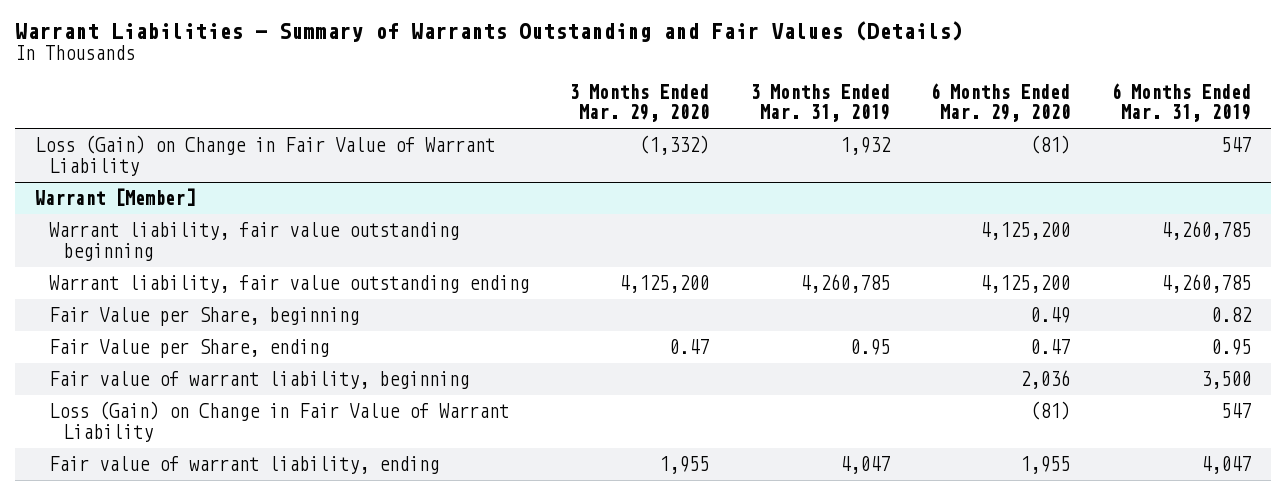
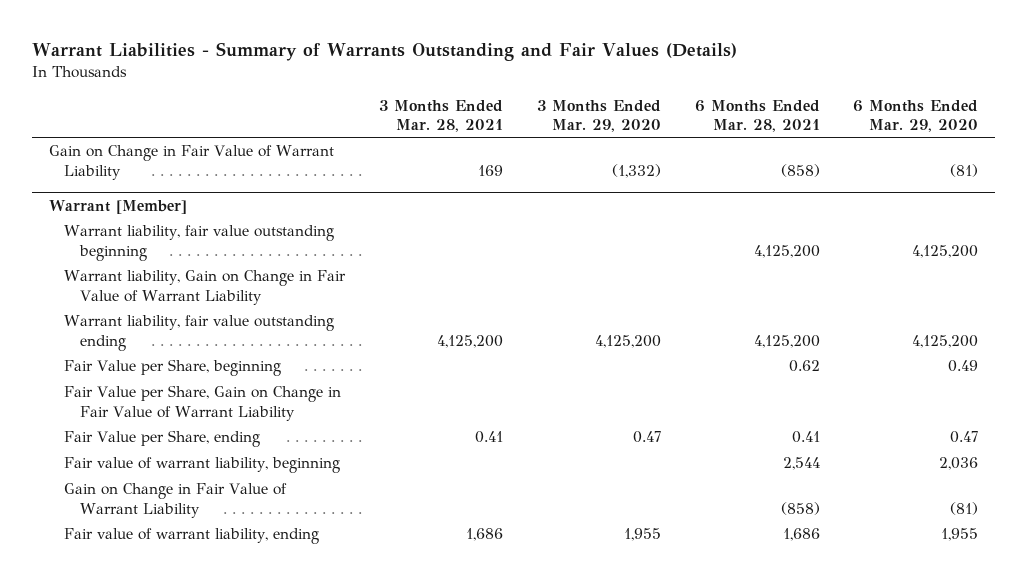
[749,84,890,123] 3 Months Ended Mar. 31, 2019 -> none
[1110,83,1251,123] 6 Months Ended Mar. 31, 2019 -> none
none -> [379,99,504,132] 3 Months Ended Mar. 28, 2021
none -> [694,99,820,132] 6 Months Ended Mar. 28, 2021
[35,135,496,176] Loss (Gain) on Change in Fair Value of Warrant Liability -> [48,145,334,180] Gain on Change in Fair Value of Warrant Liability
none -> [64,270,347,305] Warrant liability, Gain on Change in Fair Value of Warrant Liability
none -> [64,385,342,421] Fair Value per Share, Gain on Change in Fair Value of Warrant Liability
[48,401,509,442] Loss (Gain) on Change in Fair Value of Warrant Liability -> [64,483,288,518] Gain on Change in Fair Value of Warrant Liability

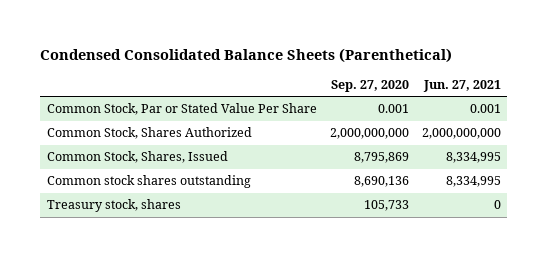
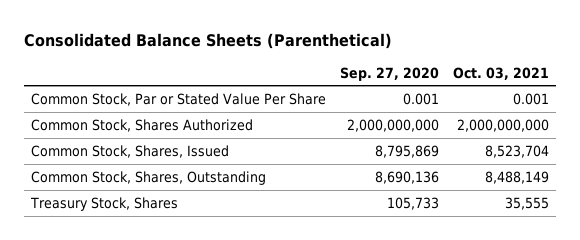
[40,47,453,63] Condensed Consolidated Balance Sheets (Parenthetical) -> [23,32,392,49] Consolidated Balance Sheets (Parenthetical)
[422,79,501,92] Jun. 27, 2021 -> none
none -> [452,66,549,80] Oct. 03, 2021
[46,175,251,189] Common stock shares outstanding -> [30,171,266,186] Common Stock, Shares, Outstanding
[46,199,181,213] Treasury stock, shares -> [29,197,178,212] Treasury Stock, Shares

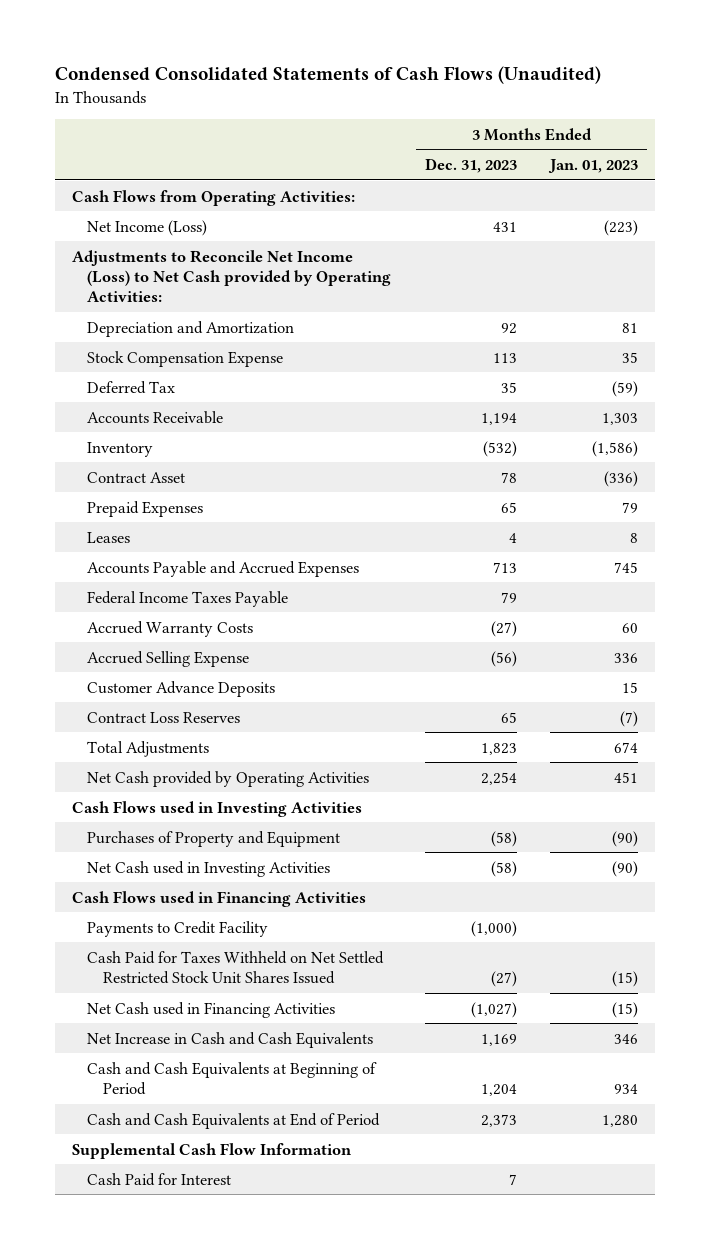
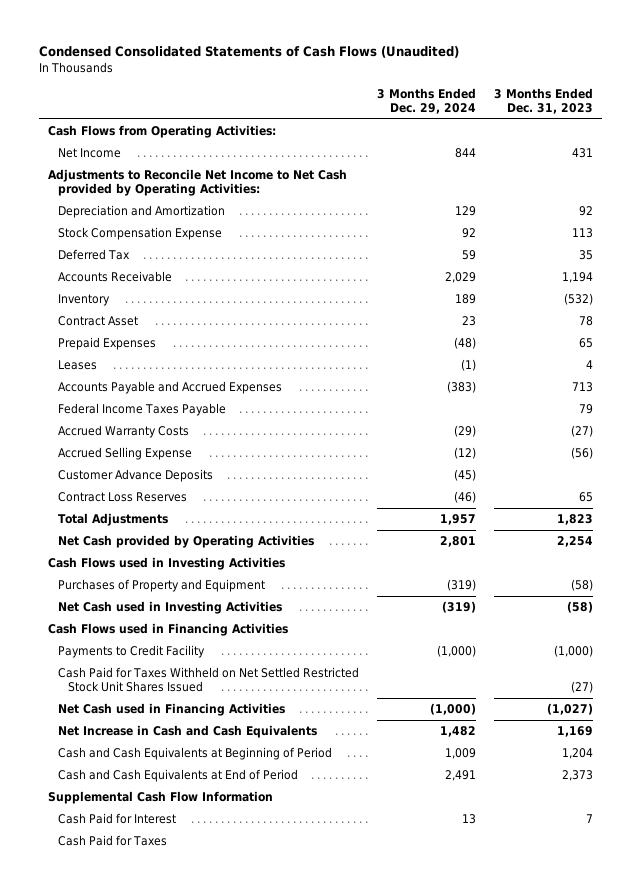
[548,158,639,173] Jan. 01, 2023 -> none
none -> [376,87,476,115] 3 Months Ended Dec. 29, 2024
[87,219,208,236] Net Income (Loss) -> [58,147,122,158] Net Income
[71,249,392,302] Adjustments to Reconcile Net Income (Loss) to Net Cash provided by Operating Activities: -> [47,168,347,197] Adjustments to Reconcile Net Income to Net Cash provided by Operating Activities:
none -> [58,834,168,846] Cash Paid for Taxes

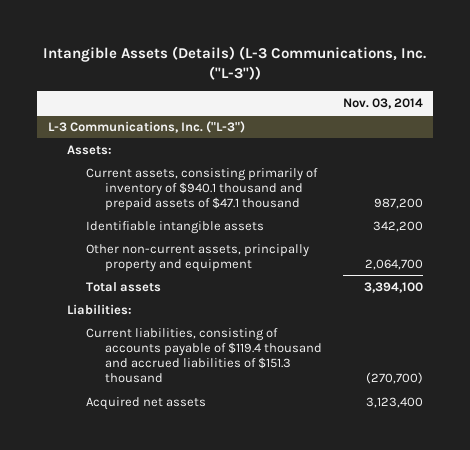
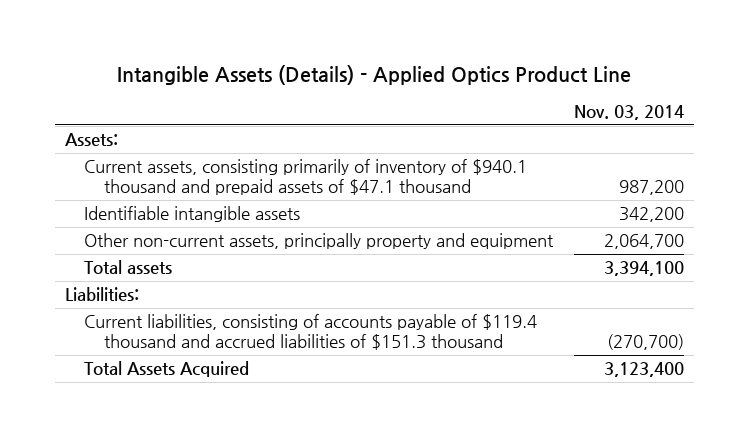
[43,45,427,81] Intangible Assets (Details) (L-3 Communications, Inc. ("L-3")) -> [117,65,632,86] Intangible Assets (Details) - Applied Optics Product Line
[47,120,245,133] L-3 Communications, Inc. ("L-3") -> none
[86,396,207,410] Acquired net assets -> [84,361,250,378] Total Assets Acquired

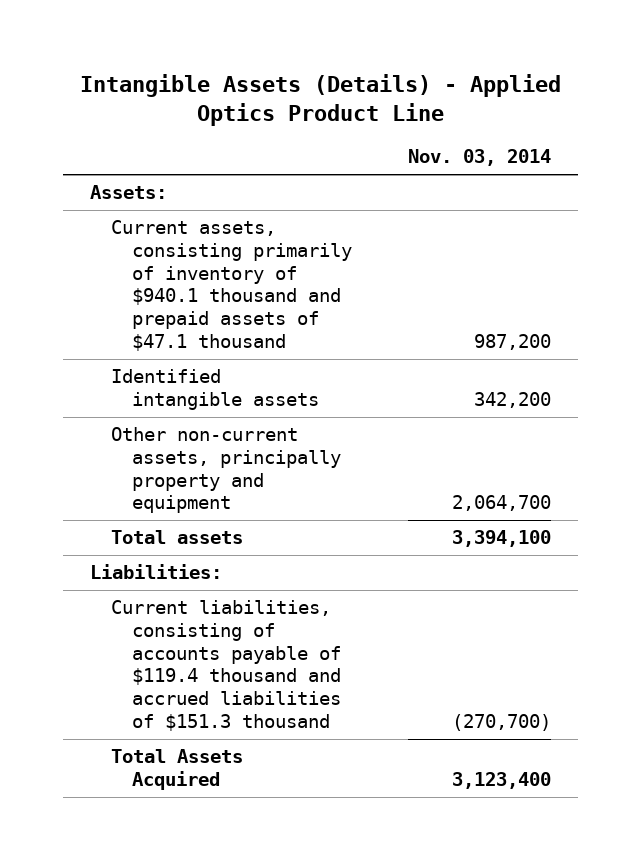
[84,206,301,223] Identifiable intangible assets -> [111,369,320,410] Identified intangible assets

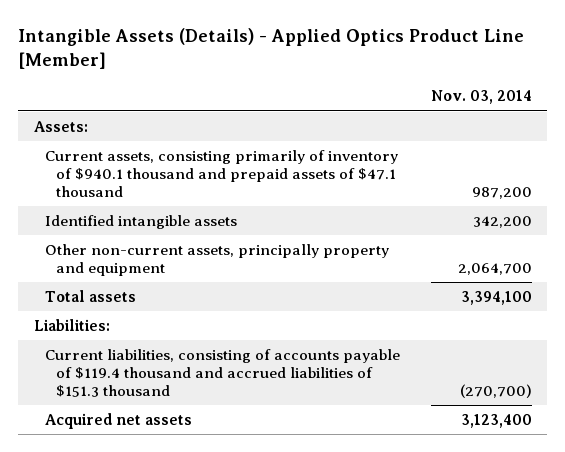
[79,73,561,126] Intangible Assets (Details) - Applied Optics Product Line -> [18,28,525,70] Intangible Assets (Details) - Applied Optics Product Line [Member]
[111,749,244,790] Total Assets Acquired -> [44,412,192,429] Acquired net assets

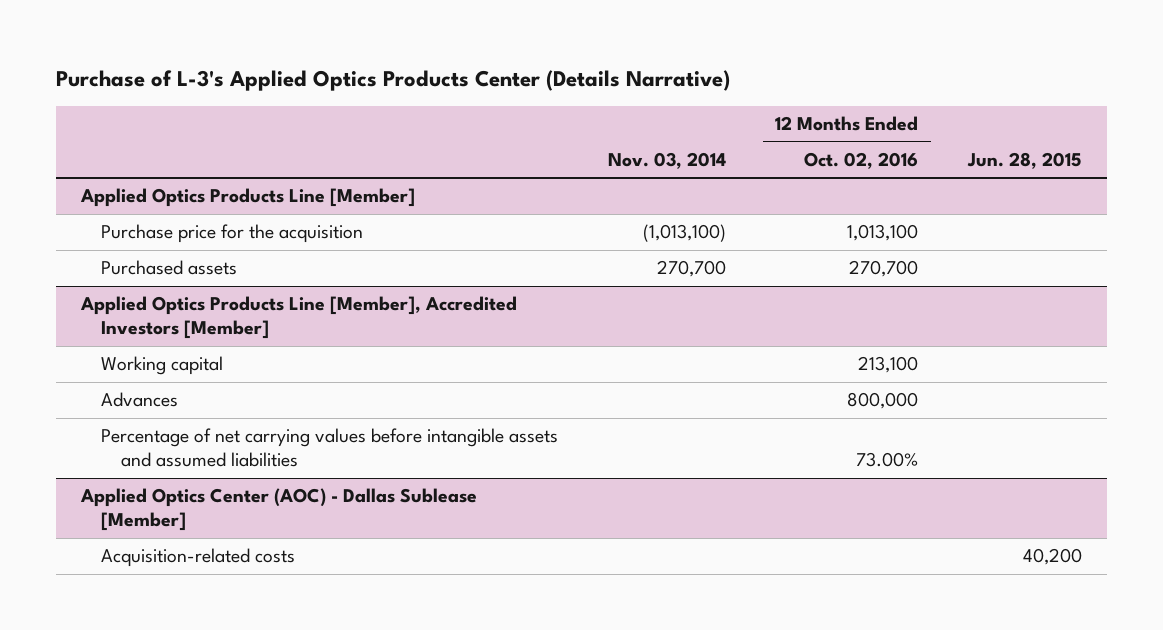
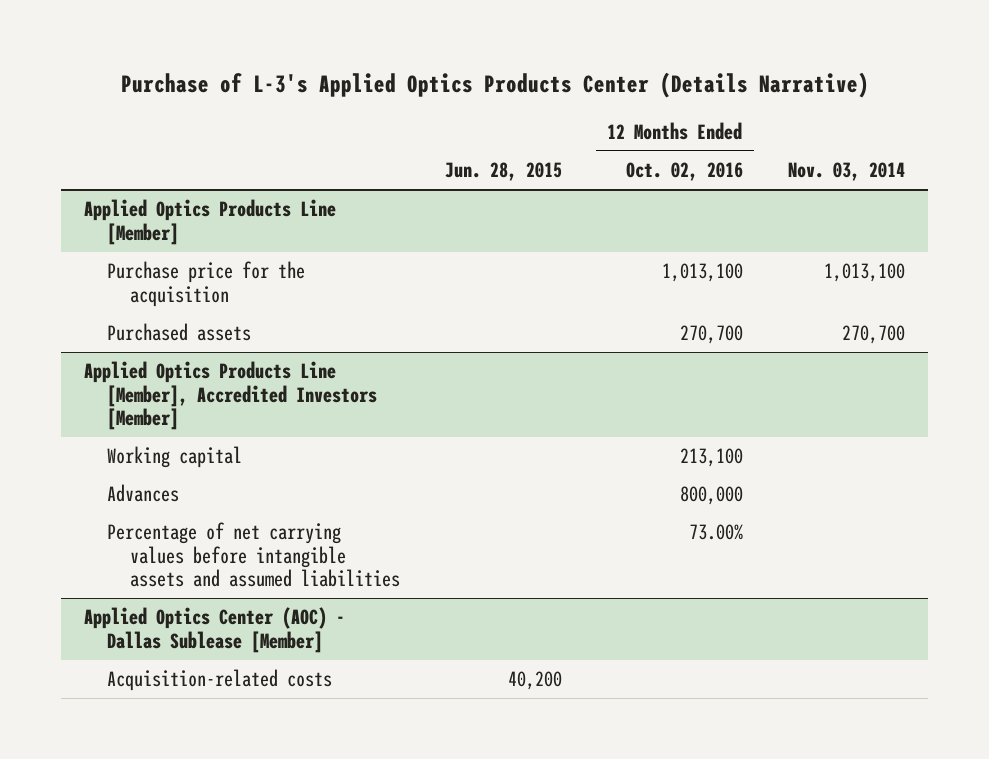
[642,224,726,243] (1,013,100) -> [824,263,906,283] 1,013,100

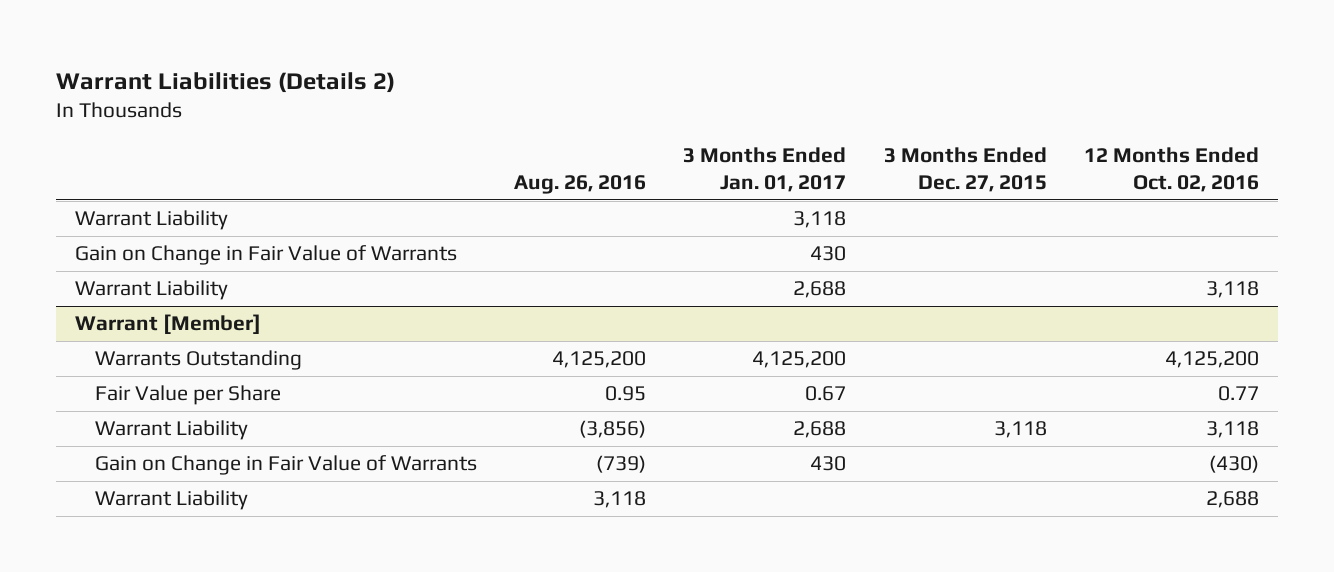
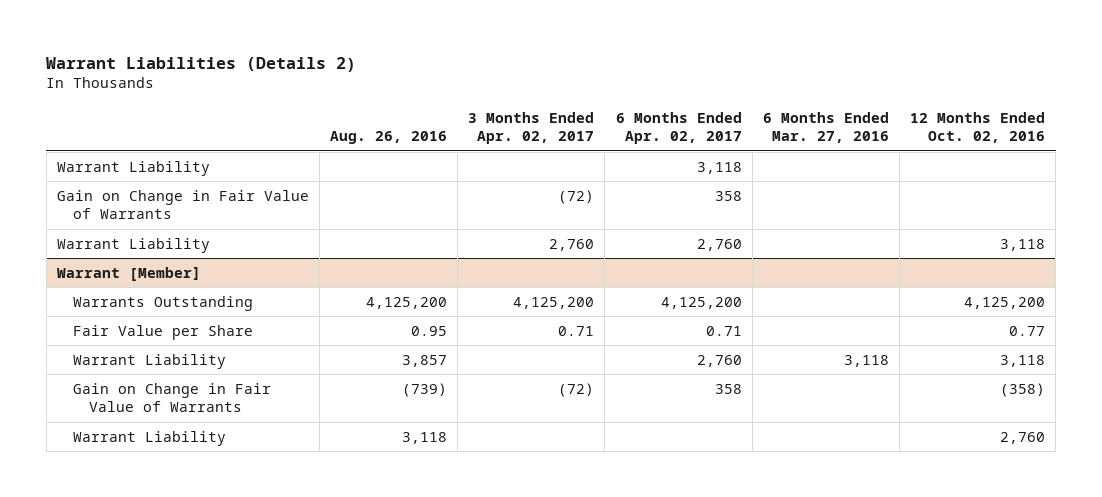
[683,147,847,193] 3 Months Ended Jan. 01, 2017 -> none
[883,147,1047,193] 3 Months Ended Dec. 27, 2015 -> none
none -> [468,111,595,145] 3 Months Ended Apr. 02, 2017
none -> [615,111,742,145] 6 Months Ended Apr. 02, 2017
none -> [762,111,889,144] 6 Months Ended Mar. 27, 2016
[578,420,646,439] (3,856) -> [402,354,448,367] 3,857
[1209,455,1260,474] (430) -> [1000,382,1046,397] (358)
[1206,491,1260,509] 2,688 -> [1000,431,1046,444] 2,760

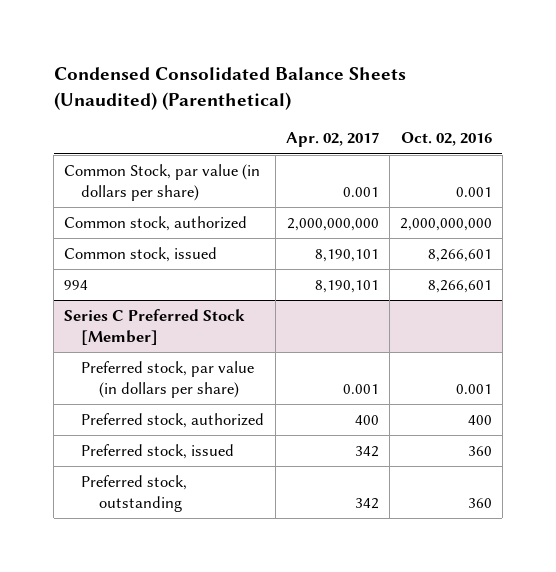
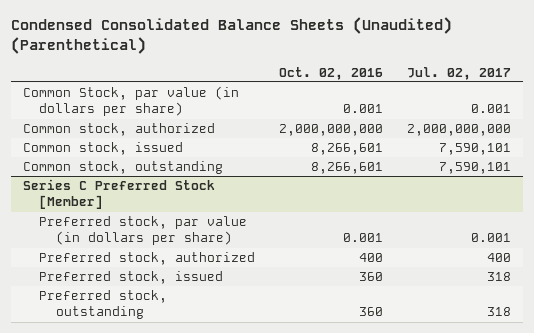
[285,132,379,148] Apr. 02, 2017 -> none
none -> [407,66,512,80] Jul. 02, 2017
[64,280,89,291] 994 -> [22,161,223,175] Common stock, outstanding

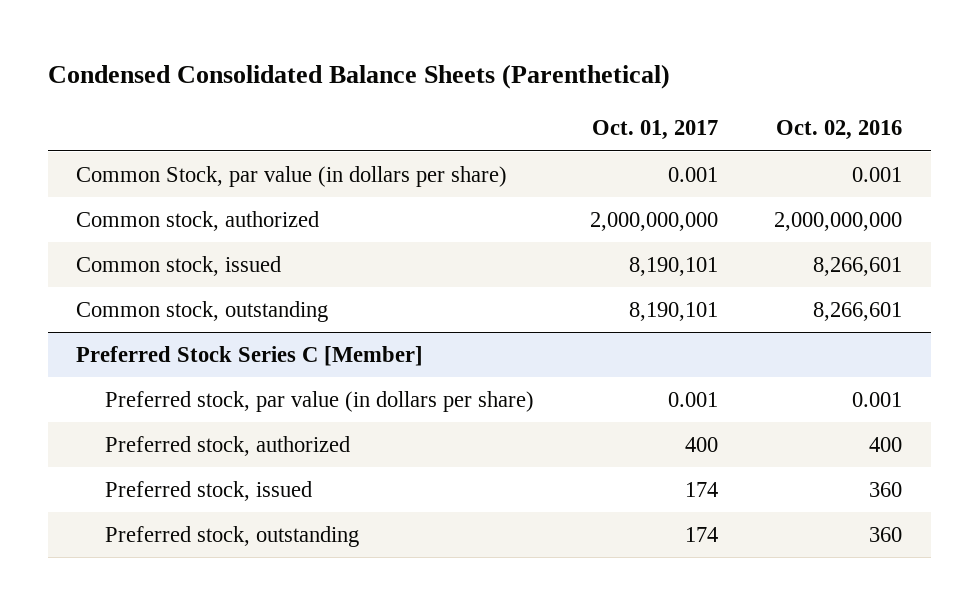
[10,17,452,54] Condensed Consolidated Balance Sheets (Unaudited) (Parenthetical) -> [48,64,671,90] Condensed Consolidated Balance Sheets (Parenthetical)
[407,66,512,80] Jul. 02, 2017 -> none
none -> [591,120,718,141] Oct. 01, 2017
[22,179,215,210] Series C Preferred Stock [Member] -> [76,345,424,366] Preferred Stock Series C [Member]

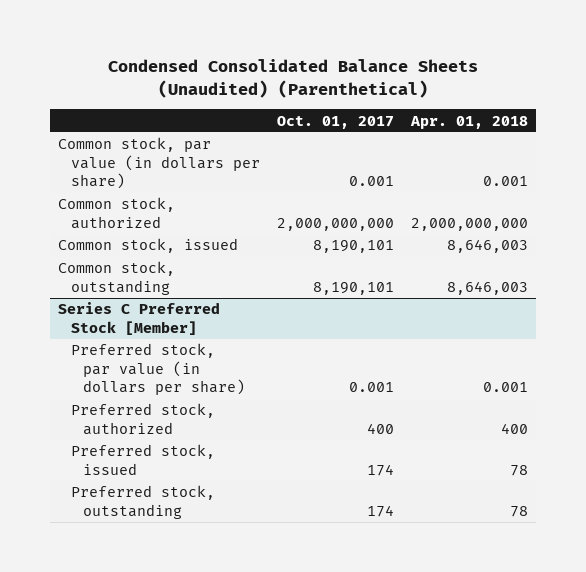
[48,64,671,90] Condensed Consolidated Balance Sheets (Parenthetical) -> [108,59,479,98] Condensed Consolidated Balance Sheets (Unaudited) (Parenthetical)
[776,120,903,141] Oct. 02, 2016 -> none
none -> [409,115,528,129] Apr. 01, 2018
[76,165,508,187] Common Stock, par value (in dollars per share) -> [58,137,260,190] Common stock, par value (in dollars per share)
[76,345,424,366] Preferred Stock Series C [Member] -> [58,302,221,335] Series C Preferred Stock [Member]

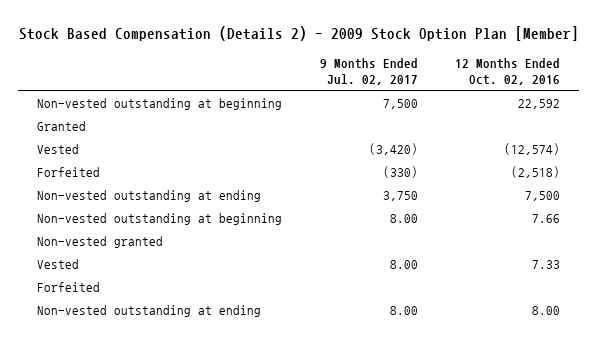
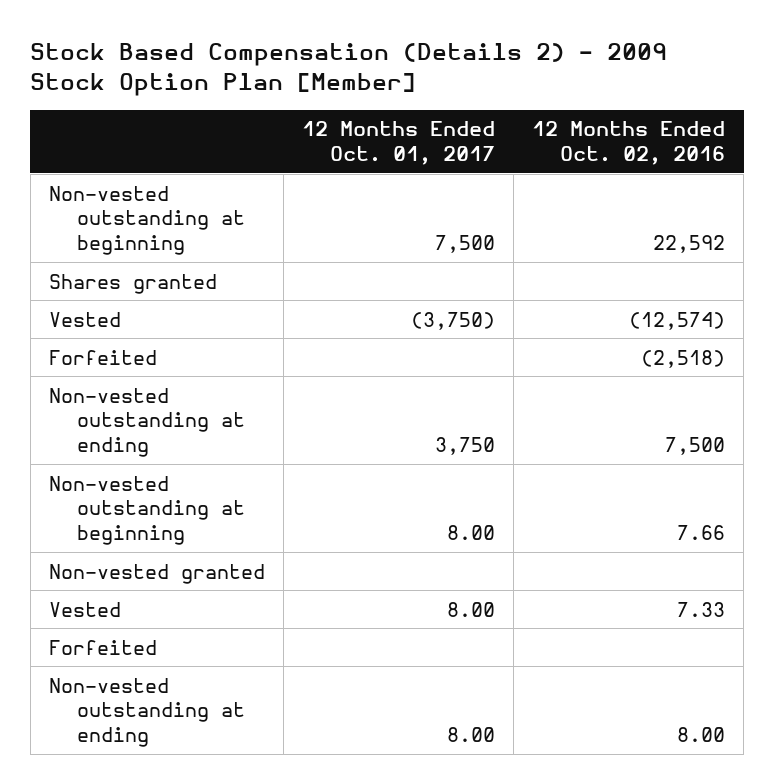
[319,57,418,85] 9 Months Ended Jul. 02, 2017 -> none
none -> [301,121,495,165] 12 Months Ended Oct. 01, 2017
[36,120,86,131] Granted -> [48,273,217,294] Shares granted

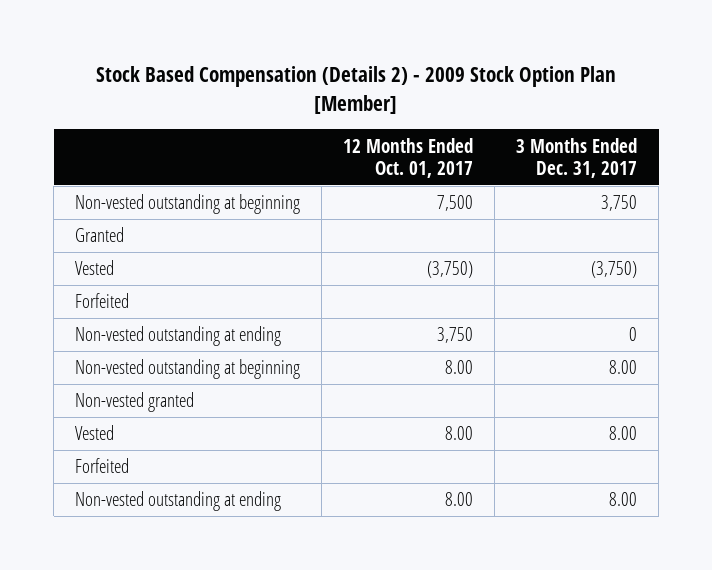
[532,121,726,165] 12 Months Ended Oct. 02, 2016 -> none
none -> [516,137,638,178] 3 Months Ended Dec. 31, 2017
[48,273,217,294] Shares granted -> [75,227,125,243] Granted

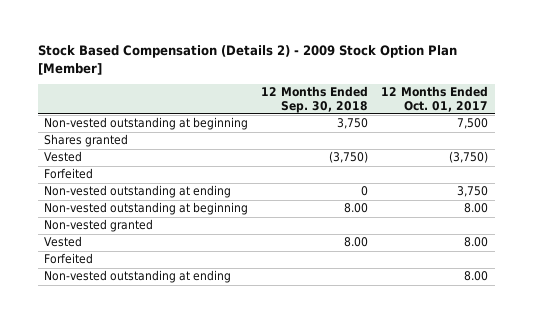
[516,137,638,178] 3 Months Ended Dec. 31, 2017 -> none
none -> [261,86,369,113] 12 Months Ended Sep. 30, 2018
[75,227,125,243] Granted -> [44,134,129,148] Shares granted

